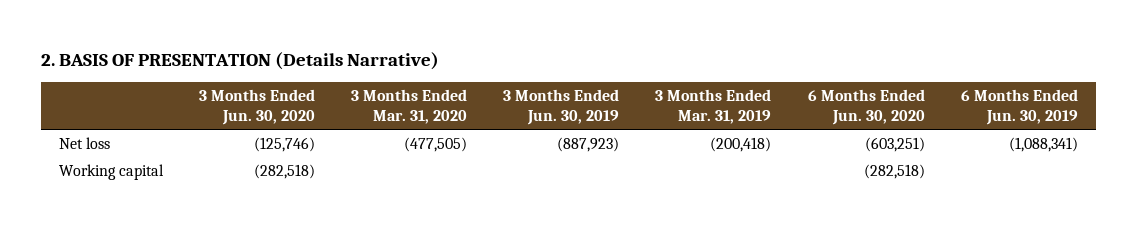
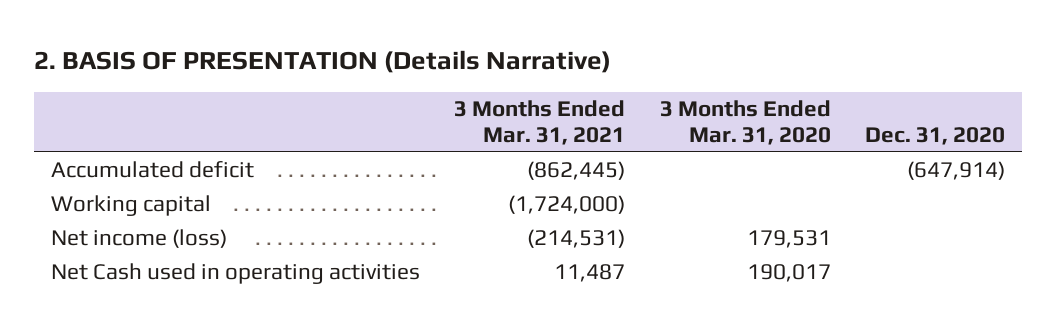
[199,89,316,126] 3 Months Ended Jun. 30, 2020 -> none
[503,89,620,126] 3 Months Ended Jun. 30, 2019 -> none
[655,89,772,125] 3 Months Ended Mar. 31, 2019 -> none
[807,89,925,126] 6 Months Ended Jun. 30, 2020 -> none
[960,89,1078,126] 6 Months Ended Jun. 30, 2019 -> none
none -> [454,99,626,146] 3 Months Ended Mar. 31, 2021
none -> [864,127,1005,146] Dec. 31, 2020
[58,137,110,150] Net loss -> none
none -> [50,161,254,179] Accumulated deficit
none -> [50,229,227,249] Net income (loss)
none -> [50,263,420,285] Net Cash used in operating activities

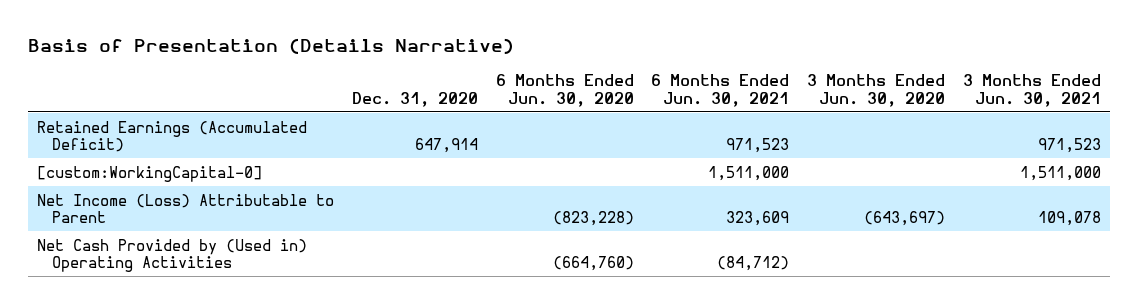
[33,49,611,73] 2. BASIS OF PRESENTATION (Details Narrative) -> [28,37,515,54] Basis of Presentation (Details Narrative)
[454,99,626,146] 3 Months Ended Mar. 31, 2021 -> none
[659,99,831,146] 3 Months Ended Mar. 31, 2020 -> none
none -> [495,74,634,107] 6 Months Ended Jun. 30, 2020
none -> [651,74,790,107] 6 Months Ended Jun. 30, 2021
none -> [807,74,946,107] 3 Months Ended Jun. 30, 2020
none -> [962,74,1101,107] 3 Months Ended Jun. 30, 2021
[50,161,254,179] Accumulated deficit -> [37,120,308,153] Retained Earnings (Accumulated Deficit)
[906,161,1005,181] (647,914) -> [414,138,478,154] 647,914
[50,195,211,217] Working capital -> [37,165,263,182] [custom:WorkingCapital-0]
[50,229,227,249] Net income (loss) -> [37,193,335,224] Net Income (Loss) Attributable to Parent
[50,263,420,285] Net Cash used in operating activities -> [37,238,308,273] Net Cash Provided by (Used in) Operating Activities

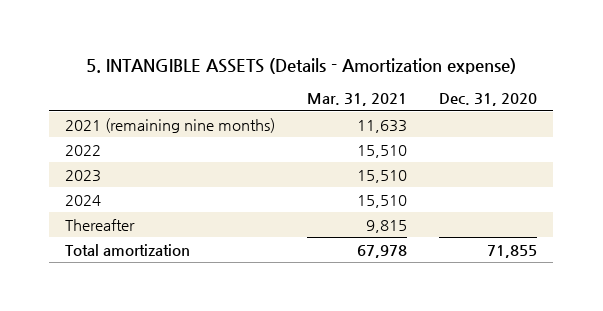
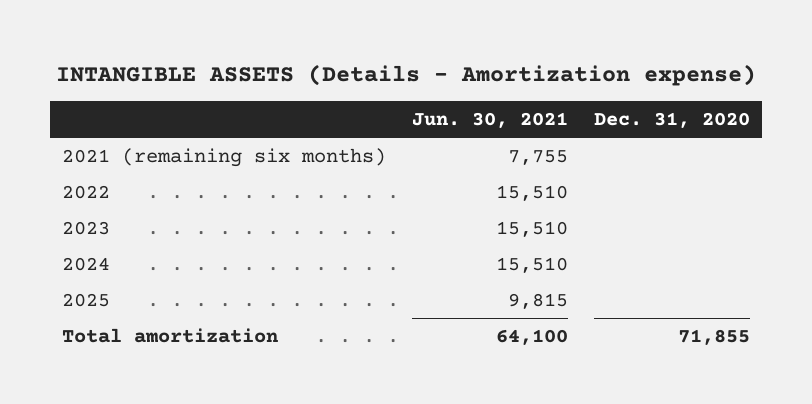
[86,58,517,75] 5. INTANGIBLE ASSETS (Details - Amortization expense) -> [55,64,756,87] INTANGIBLE ASSETS (Details - Amortization expense)
[307,93,408,107] Mar. 31, 2021 -> none
none -> [411,112,568,129] Jun. 30, 2021
[65,117,276,133] 2021 (remaining nine months) -> [62,147,387,167] 2021 (remaining six months)
[65,218,136,231] Thereafter -> [62,292,111,307] 2025

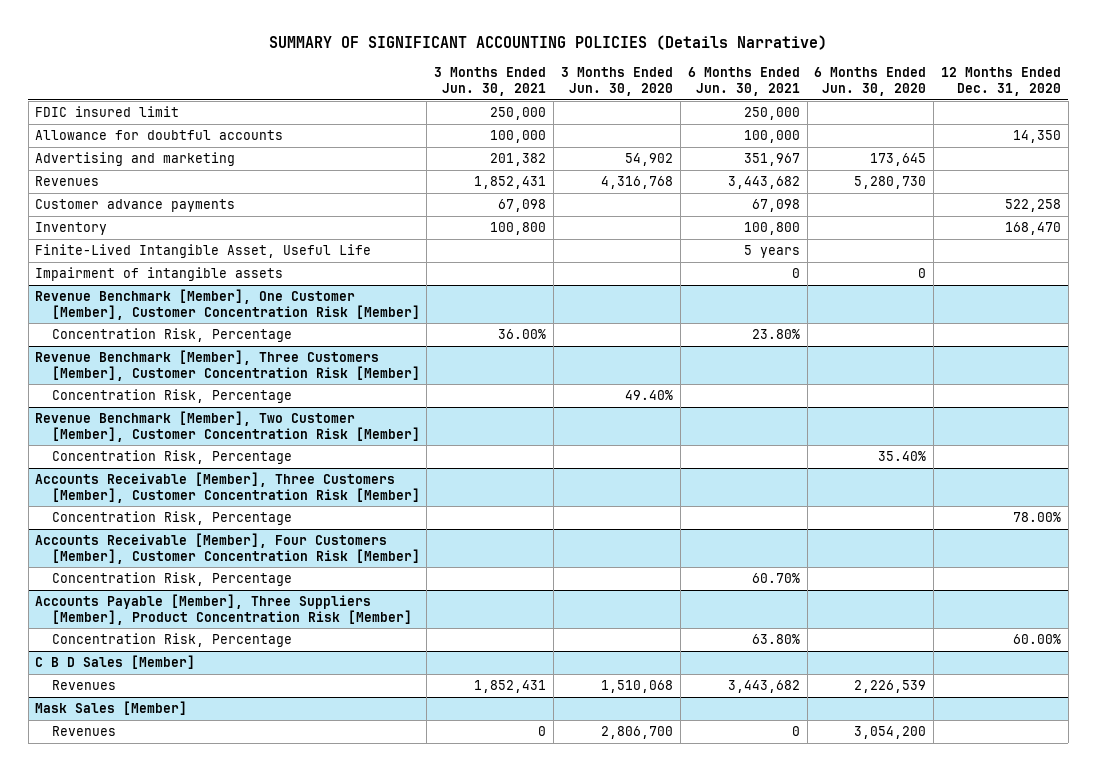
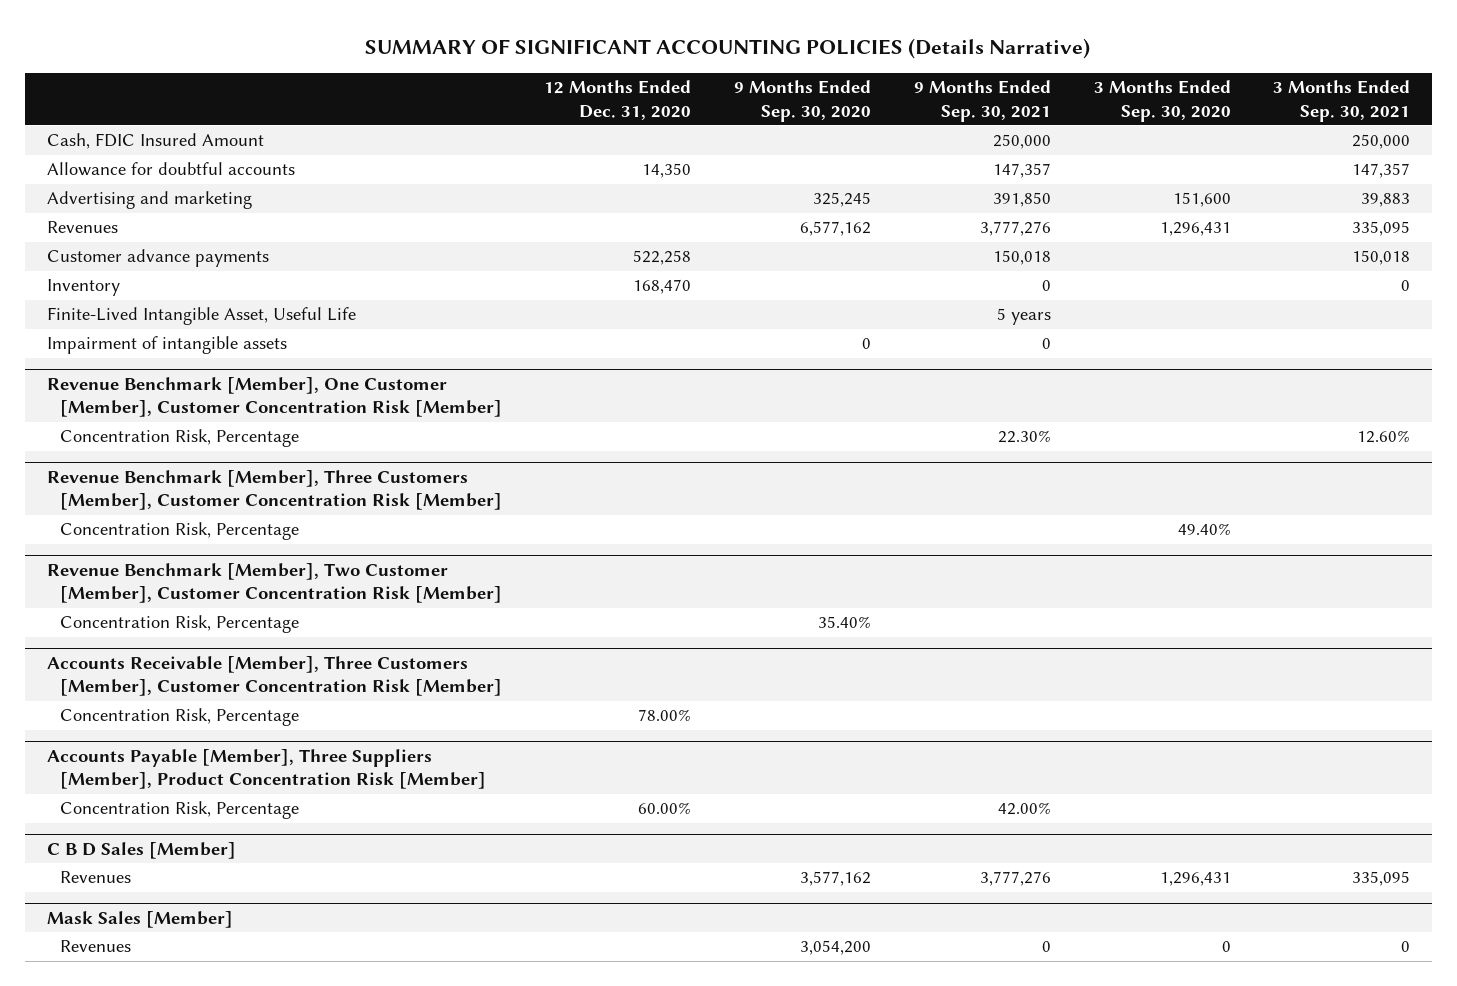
[434,67,547,96] 3 Months Ended Jun. 30, 2021 -> none
[560,67,673,96] 3 Months Ended Jun. 30, 2020 -> none
[687,67,800,96] 6 Months Ended Jun. 30, 2021 -> none
[814,67,927,96] 6 Months Ended Jun. 30, 2020 -> none
none -> [734,80,872,122] 9 Months Ended Sep. 30, 2020
none -> [913,80,1051,122] 9 Months Ended Sep. 30, 2021
none -> [1093,80,1231,122] 3 Months Ended Sep. 30, 2020
none -> [1273,80,1411,122] 3 Months Ended Sep. 30, 2021
[35,106,180,118] FDIC insured limit -> [46,133,264,150] Cash, FDIC Insured Amount
[35,533,420,564] Accounts Receivable [Member], Four Customers [Member], Customer Concentration Risk [Member] -> none
[51,572,292,587] Concentration Risk, Percentage -> none

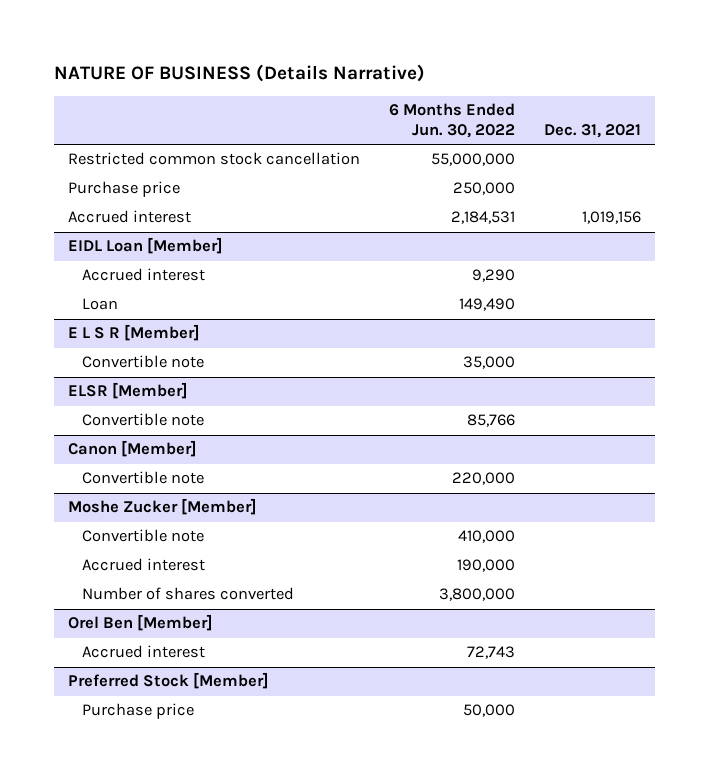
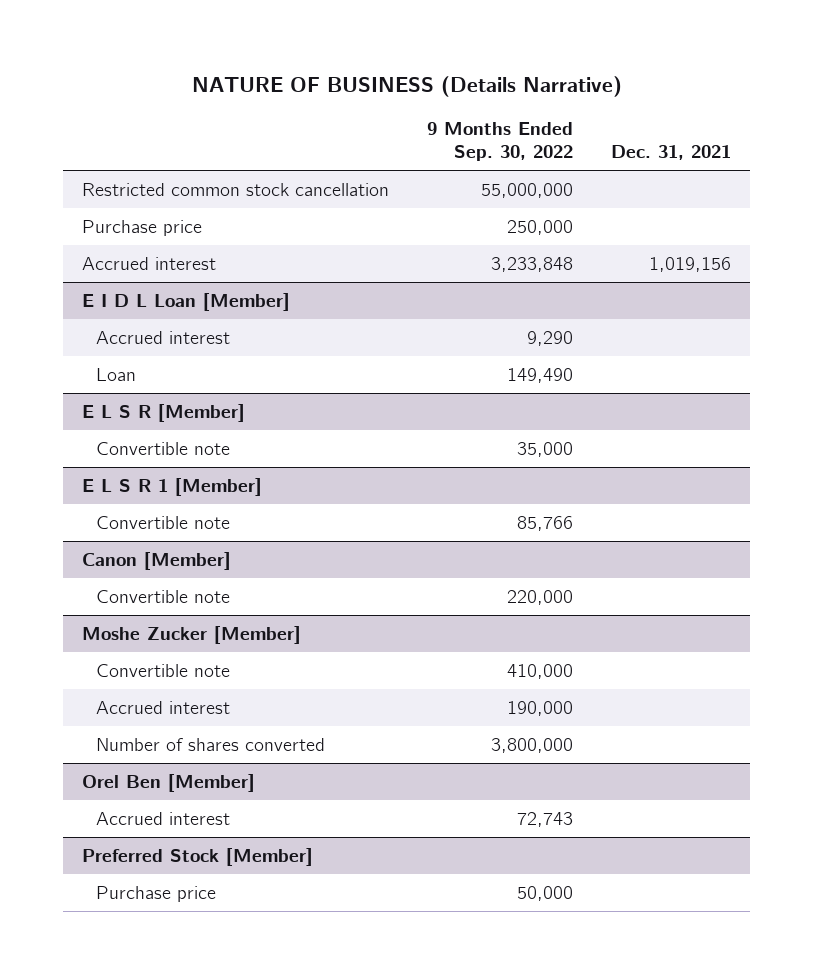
[388,103,515,139] 6 Months Ended Jun. 30, 2022 -> none
none -> [427,122,574,162] 9 Months Ended Sep. 30, 2022
[68,237,224,255] EIDL Loan [Member] -> [82,292,291,311] E I D L Loan [Member]
[68,382,189,400] ELSR [Member] -> [82,477,263,496] E L S R 1 [Member]

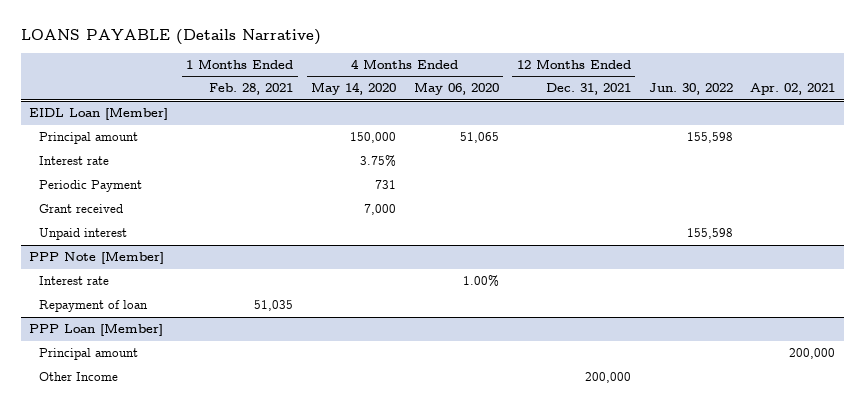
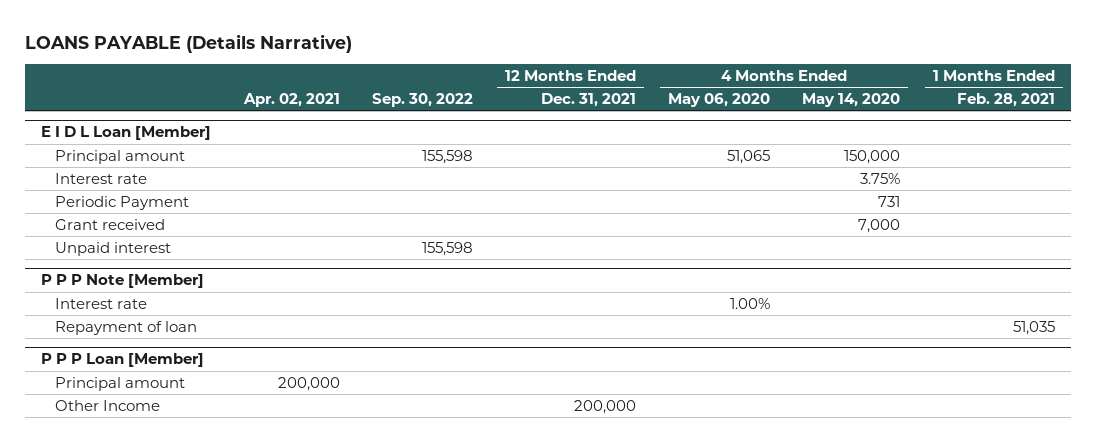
[648,83,733,96] Jun. 30, 2022 -> none
none -> [371,92,473,107] Sep. 30, 2022
[29,107,169,121] EIDL Loan [Member] -> [41,126,212,141] E I D L Loan [Member]
[29,251,165,265] PPP Note [Member] -> [41,274,205,289] P P P Note [Member]
[29,323,164,337] PPP Loan [Member] -> [41,353,205,368] P P P Loan [Member]

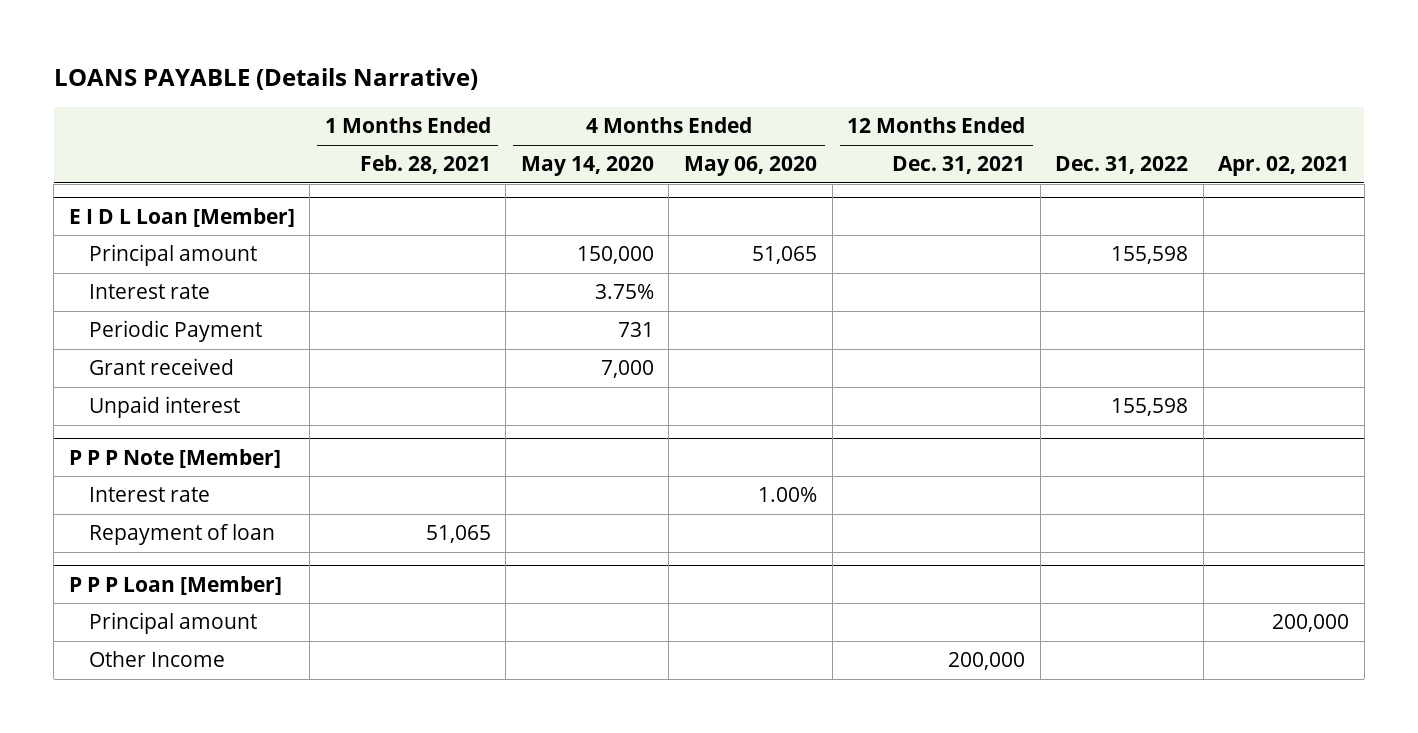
[371,92,473,107] Sep. 30, 2022 -> none
none -> [1055,156,1189,175] Dec. 31, 2022
[1012,320,1055,335] 51,035 -> [425,525,491,544] 51,065

